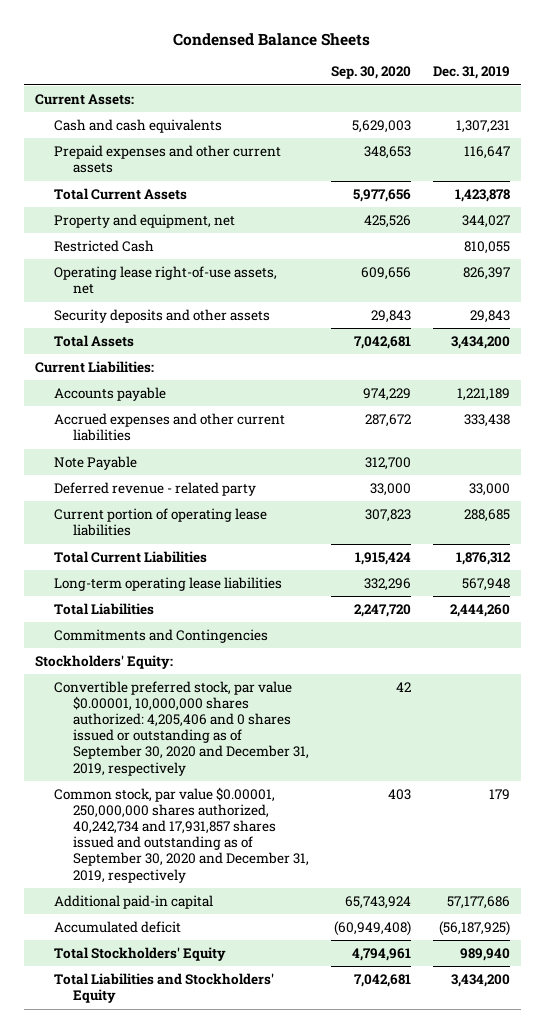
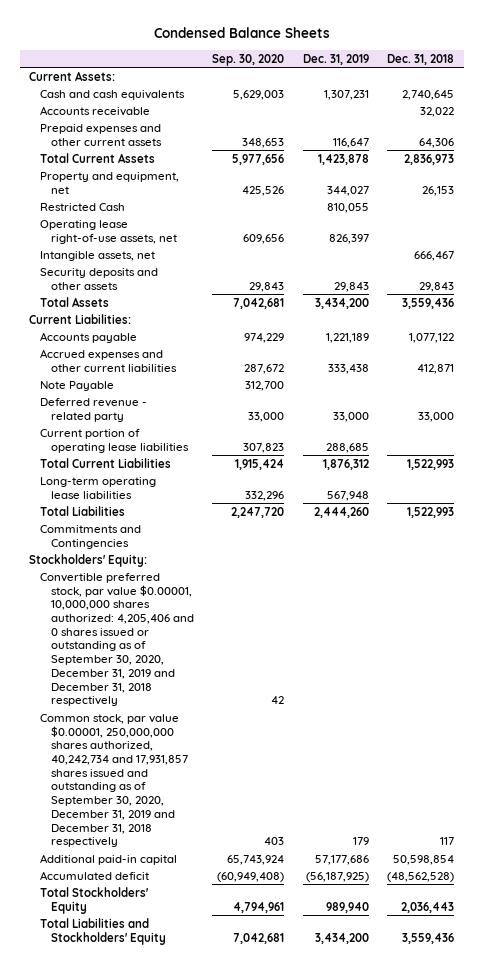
none -> [387,53,455,65] Dec. 31, 2018
none -> [40,105,151,116] Accounts receivable
none -> [40,250,156,261] Intangible assets, net
[53,681,309,776] Convertible preferred stock, par value $0.00001, 10,000,000 shares authorized: 4,205,406 and 0 shares issued or outstanding as of September 30, 2020 and December 31, 2019, respectively -> [40,572,194,707] Convertible preferred stock, par value $0.00001, 10,000,000 shares authorized: 4,205,406 and 0 shares issued or outstanding as of September 30, 2020, December 31, 2019 and December 31, 2018 respectively
[53,787,309,883] Common stock, par value $0.00001, 250,000,000 shares authorized, 40,242,734 and 17,931,857 shares issued and outstanding as of September 30, 2020 and December 31, 2019, respectively -> [40,713,188,848] Common stock, par value $0.00001, 250,000,000 shares authorized, 40,242,734 and 17,931,857 shares issued and outstanding as of September 30, 2020, December 31, 2019 and December 31, 2018 respectively

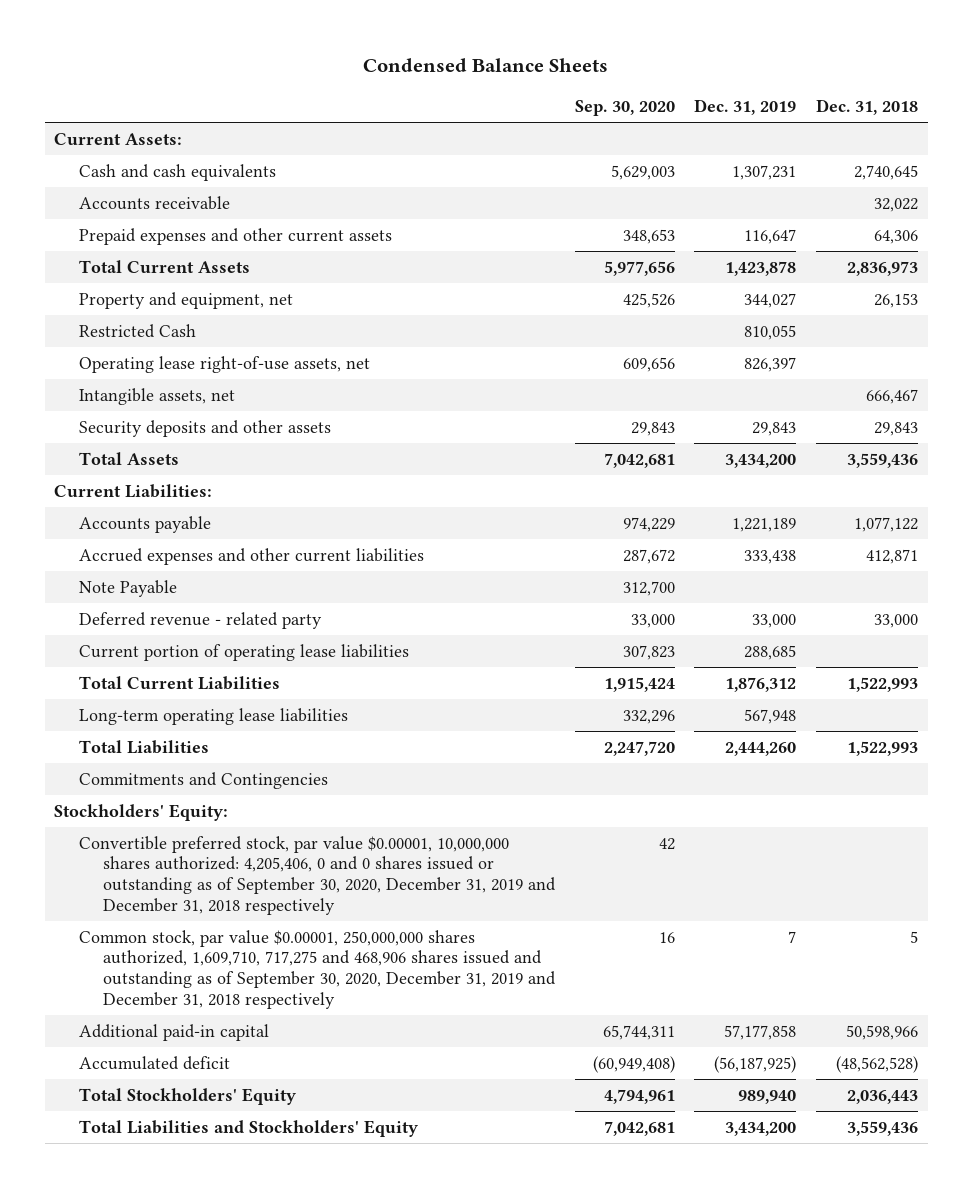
[40,572,194,707] Convertible preferred stock, par value $0.00001, 10,000,000 shares authorized: 4,205,406 and 0 shares issued or outstanding as of September 30, 2020, December 31, 2019 and December 31, 2018 respectively -> [78,835,557,915] Convertible preferred stock, par value $0.00001, 10,000,000 shares authorized: 4,205,406, 0 and 0 shares issued or outstanding as of September 30, 2020, December 31, 2019 and December 31, 2018 respectively
[40,713,188,848] Common stock, par value $0.00001, 250,000,000 shares authorized, 40,242,734 and 17,931,857 shares issued and outstanding as of September 30, 2020, December 31, 2019 and December 31, 2018 respectively -> [78,929,557,1009] Common stock, par value $0.00001, 250,000,000 shares authorized, 1,609,710, 717,275 and 468,906 shares issued and outstanding as of September 30, 2020, December 31, 2019 and December 31, 2018 respectively
[264,837,285,846] 403 -> [658,931,675,943] 16
[352,837,369,846] 179 -> [788,930,797,943] 7
[440,837,455,846] 117 -> [909,930,918,943] 5
[227,854,285,865] 65,743,924 -> [602,1024,675,1040] 65,744,311
[314,854,369,865] 57,177,686 -> [724,1024,797,1040] 57,177,858
[393,854,455,865] 50,598,854 -> [845,1024,918,1040] 50,598,966

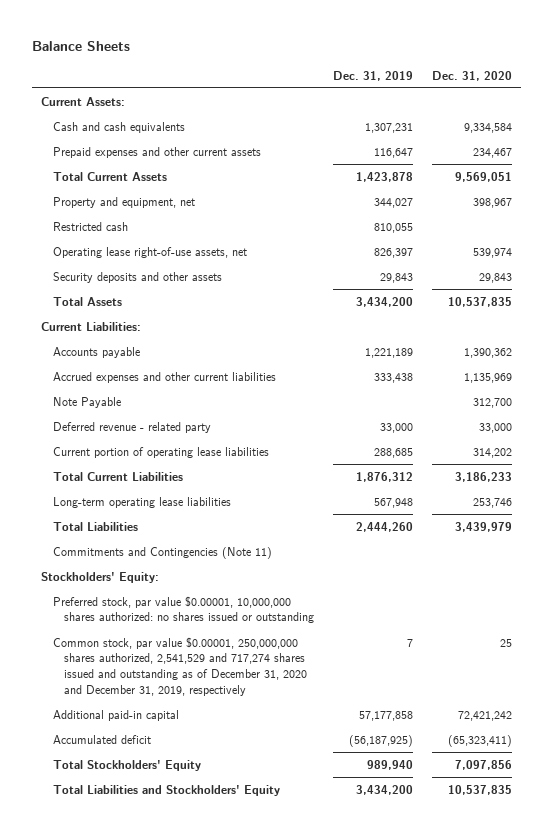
[363,58,609,73] Condensed Balance Sheets -> [31,40,130,51] Balance Sheets
[574,100,675,117] Sep. 30, 2020 -> none
[815,99,918,116] Dec. 31, 2018 -> none
none -> [431,70,512,81] Dec. 31, 2020
[78,195,230,210] Accounts receivable -> none
[78,323,196,338] Restricted Cash -> [52,221,128,231] Restricted cash
[78,387,235,405] Intangible assets, net -> none
[78,771,328,789] Commitments and Contingencies -> [52,546,272,559] Commitments and Contingencies (Note 11)
[78,835,557,915] Convertible preferred stock, par value $0.00001, 10,000,000 shares authorized: 4,205,406, 0 and 0 shares issued or outstanding as of September 30, 2020, December 31, 2019 and December 31, 2018 respectively -> [52,595,315,624] Preferred stock, par value $0.00001, 10,000,000 shares authorized: no shares issued or outstanding
[78,929,557,1009] Common stock, par value $0.00001, 250,000,000 shares authorized, 1,609,710, 717,275 and 468,906 shares issued and outstanding as of September 30, 2020, December 31, 2019 and December 31, 2018 respectively -> [52,636,308,696] Common stock, par value $0.00001, 250,000,000 shares authorized, 2,541,529 and 717,274 shares issued and outstanding as of December 31, 2020 and December 31, 2019, respectively

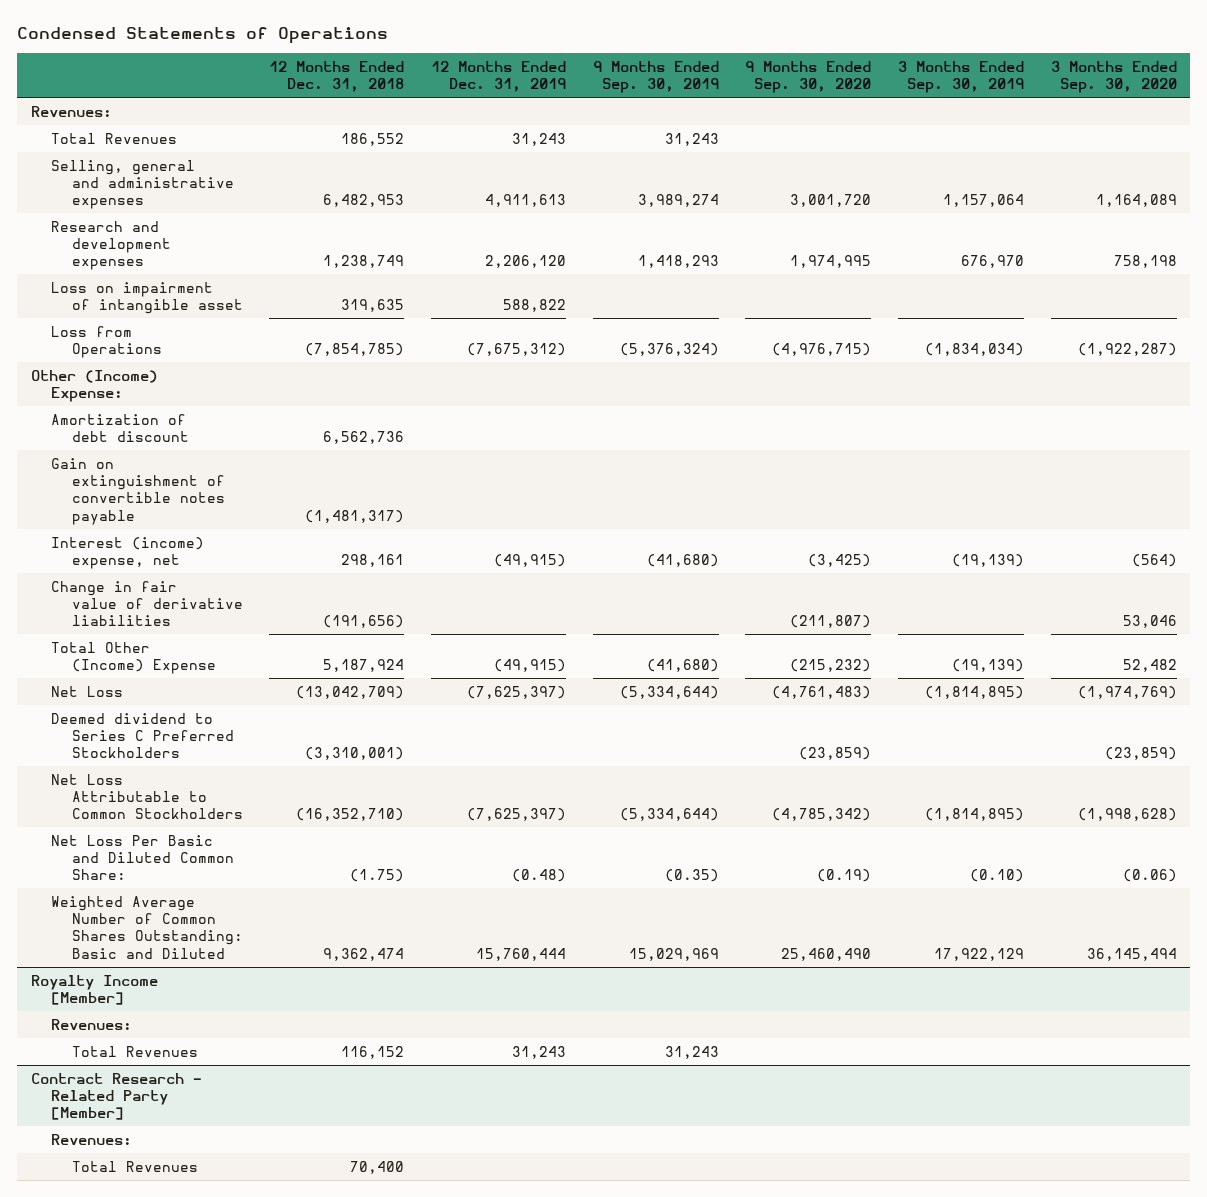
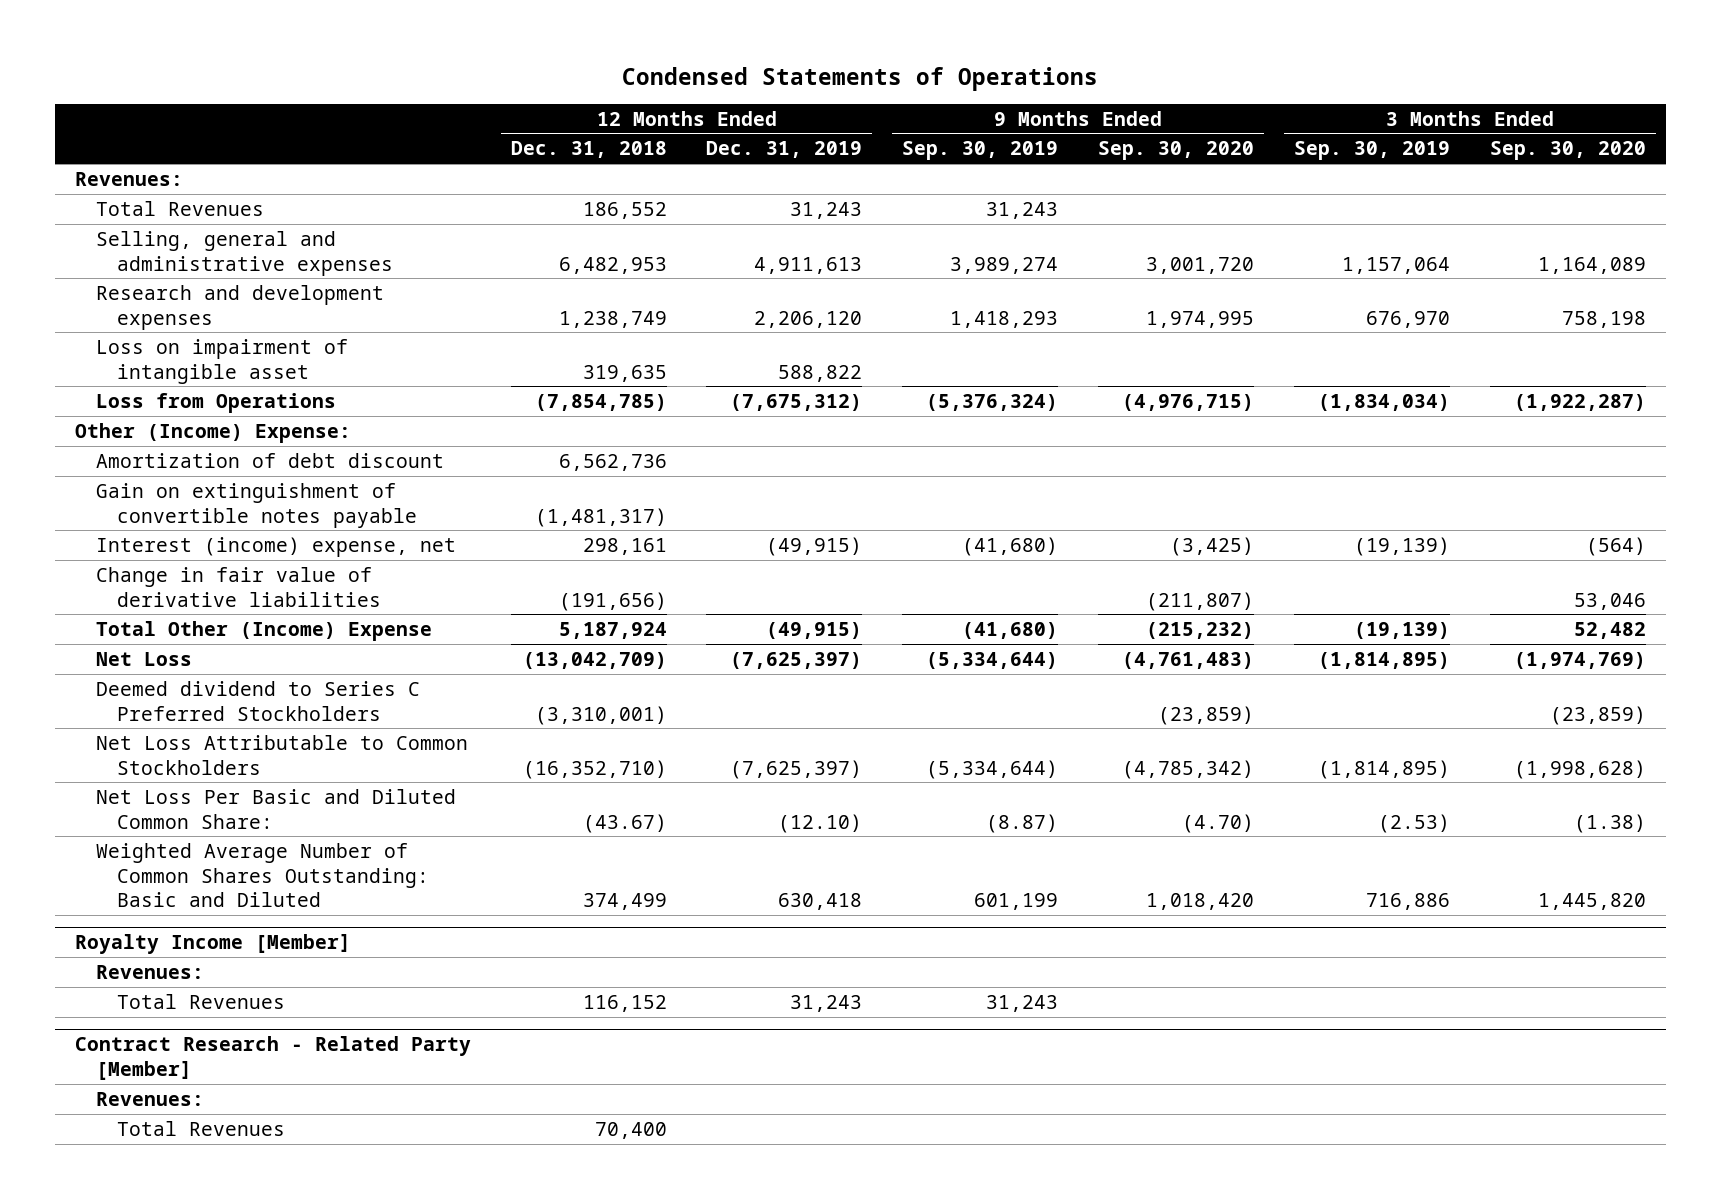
[350,869,405,883] (1.75) -> [582,813,667,833] (43.67)
[511,869,566,883] (0.48) -> [778,813,863,833] (12.10)
[664,869,719,883] (0.35) -> [986,813,1059,833] (8.87)
[817,869,872,883] (0.19) -> [1182,813,1255,833] (4.70)
[970,869,1025,883] (0.10) -> [1378,813,1451,833] (2.53)
[1122,869,1177,883] (0.06) -> [1574,813,1647,833] (1.38)
[323,947,405,961] 9,362,474 -> [582,893,667,911] 374,499
[475,947,566,961] 15,760,444 -> [778,893,863,911] 630,418
[628,947,719,961] 15,029,969 -> [974,893,1059,911] 601,199
[781,947,872,961] 25,460,490 -> [1146,893,1255,911] 1,018,420
[934,947,1025,961] 17,922,129 -> [1366,893,1451,911] 716,886
[1086,947,1177,961] 36,145,494 -> [1538,893,1647,911] 1,445,820

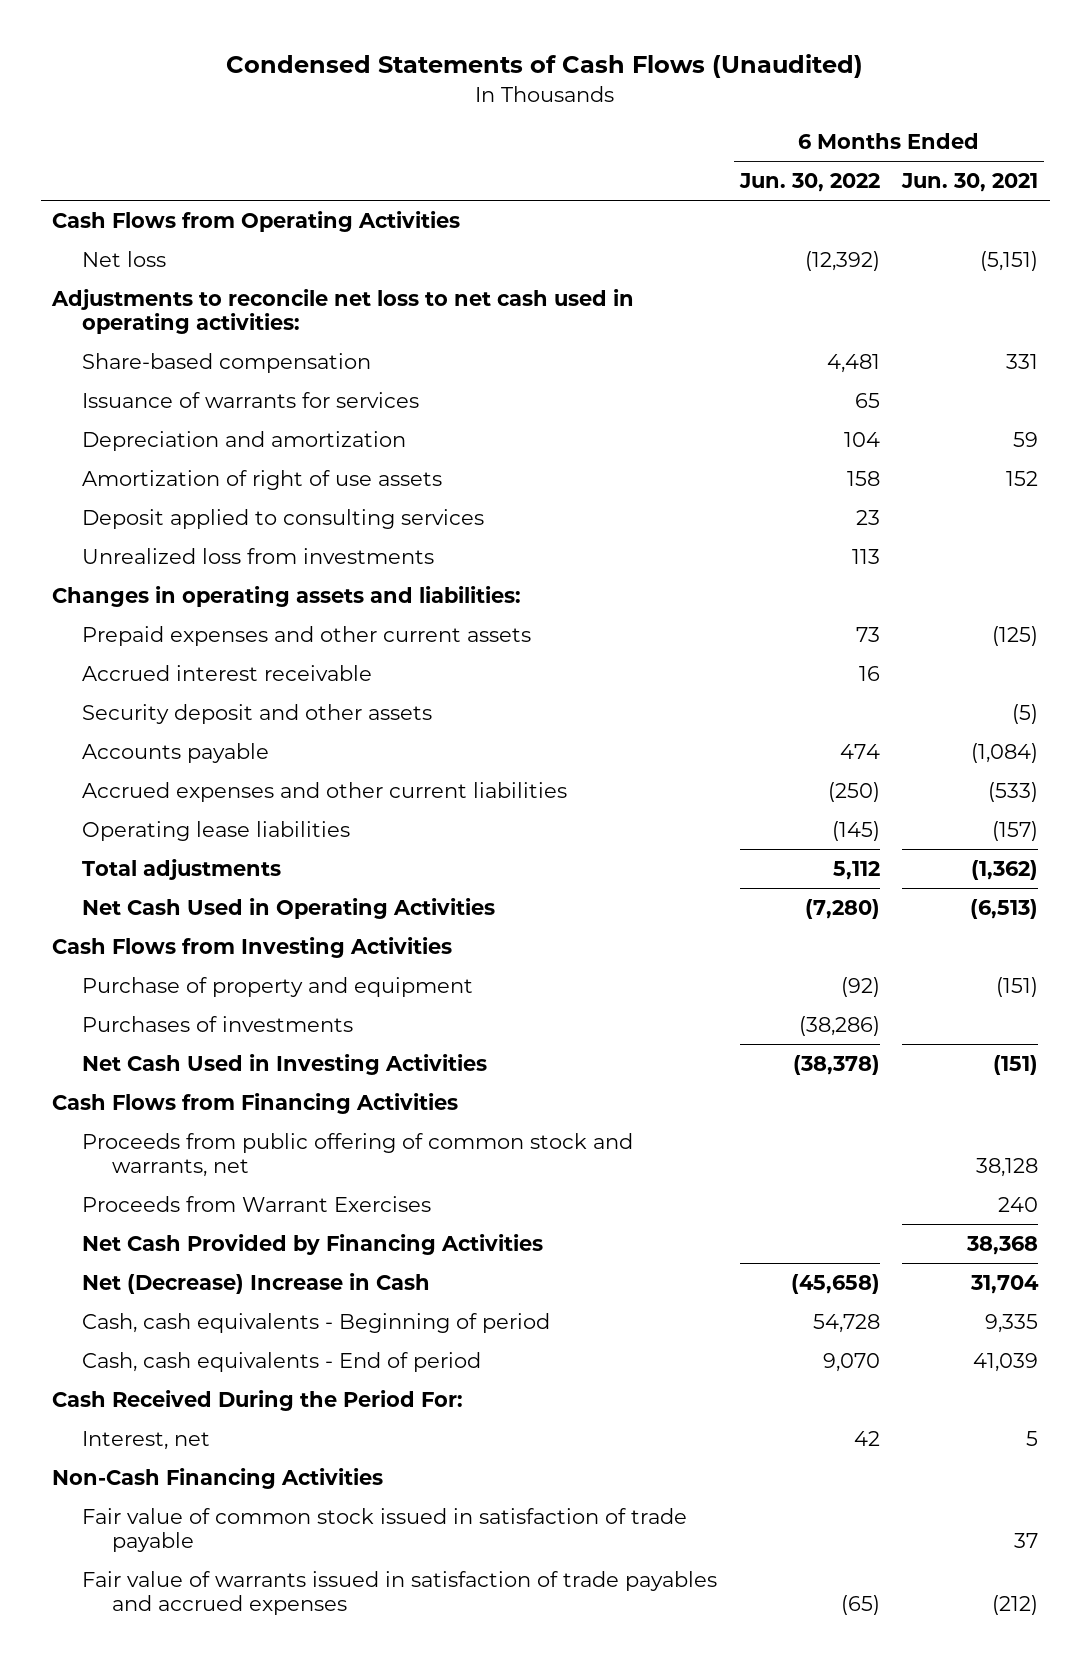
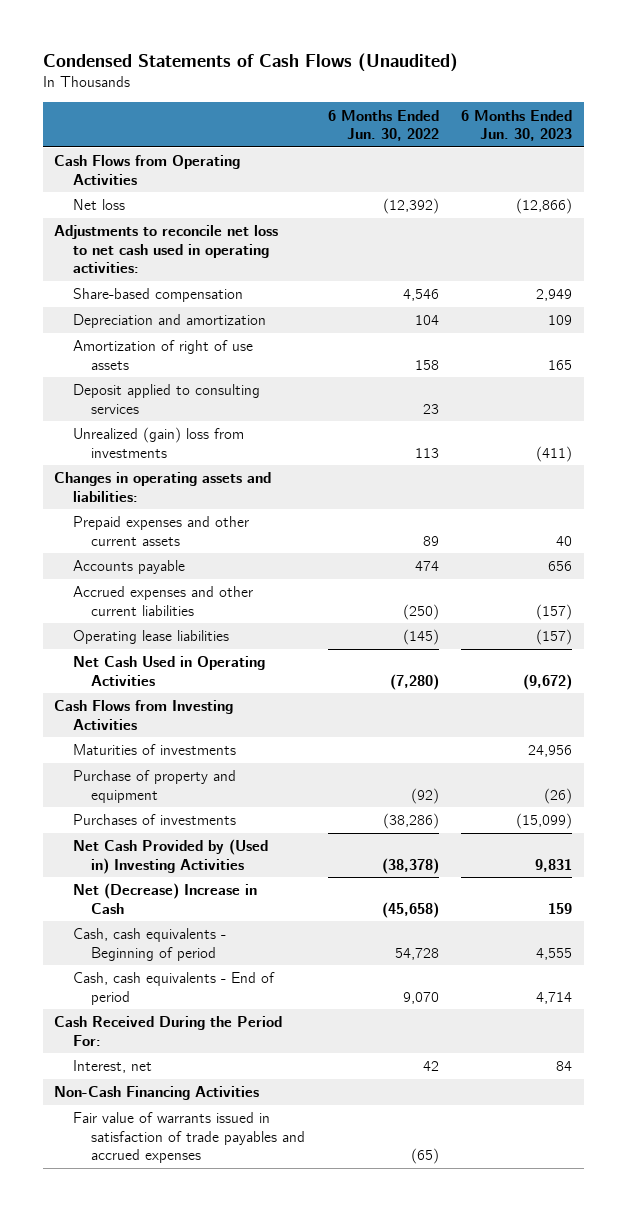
[901,172,1039,192] Jun. 30, 2021 -> none
none -> [461,109,573,142] 6 Months Ended Jun. 30, 2023
[81,391,419,408] Issuance of warrants for services -> none
[826,353,880,373] 4,481 -> [402,289,439,302] 4,546
[81,547,434,564] Unrealized loss from investments -> [72,427,244,458] Unrealized (gain) loss from investments
[81,664,372,681] Accrued interest receivable -> none
[81,703,432,724] Security deposit and other assets -> none
[855,626,880,642] 73 -> [422,535,439,546] 89
[81,858,281,880] Total adjustments -> none
none -> [72,744,236,756] Maturities of investments
[52,1092,459,1114] Cash Flows from Financing Activities -> none
[81,1132,633,1177] Proceeds from public offering of common stock and warrants, net -> none
[81,1195,431,1212] Proceeds from Warrant Exercises -> none
[81,1233,543,1255] Net Cash Provided by Financing Activities -> none
[81,1053,487,1075] Net Cash Used in Investing Activities -> [72,839,268,874] Net Cash Provided by (Used in) Investing Activities
[81,1507,687,1552] Fair value of common stock issued in satisfaction of trade payable -> none

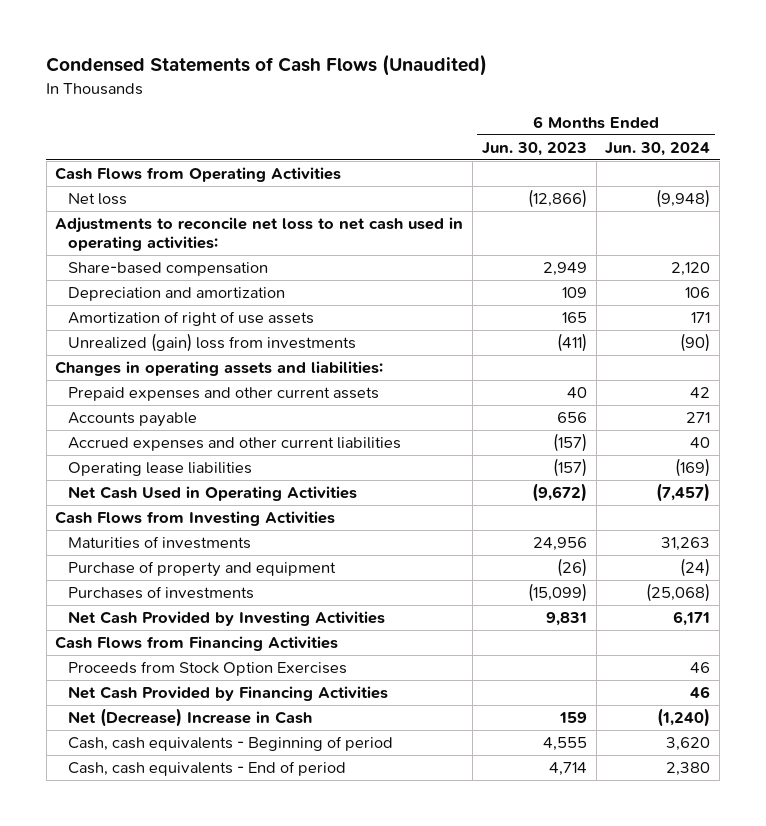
[327,109,439,142] 6 Months Ended Jun. 30, 2022 -> none
none -> [605,141,711,156] Jun. 30, 2024
[72,384,260,414] Deposit applied to consulting services -> none
[72,839,268,874] Net Cash Provided by (Used in) Investing Activities -> [68,611,386,627] Net Cash Provided by Investing Activities
none -> [55,636,339,652] Cash Flows from Financing Activities
none -> [68,661,348,677] Proceeds from Stock Option Exercises
none -> [68,686,389,702] Net Cash Provided by Financing Activities
[54,1016,283,1046] Cash Received During the Period For: -> none
[72,1060,152,1074] Interest, net -> none
[54,1086,260,1101] Non-Cash Financing Activities -> none
[72,1112,305,1164] Fair value of warrants issued in satisfaction of trade payables and accrued expenses -> none

